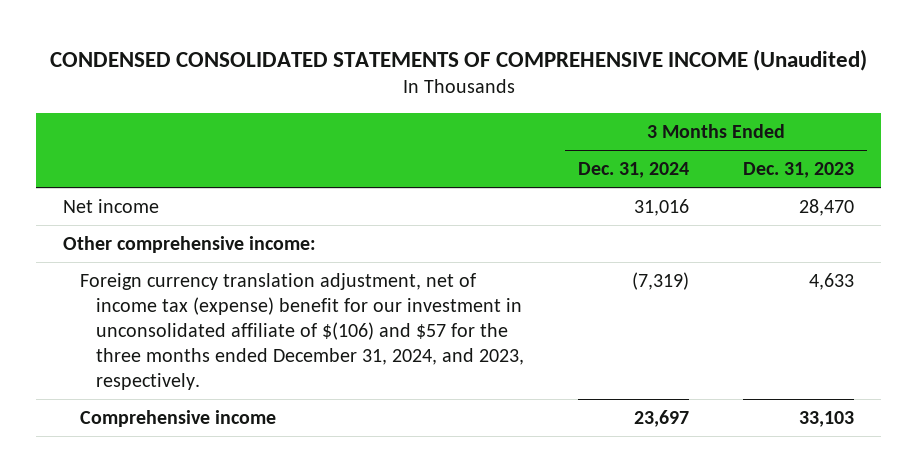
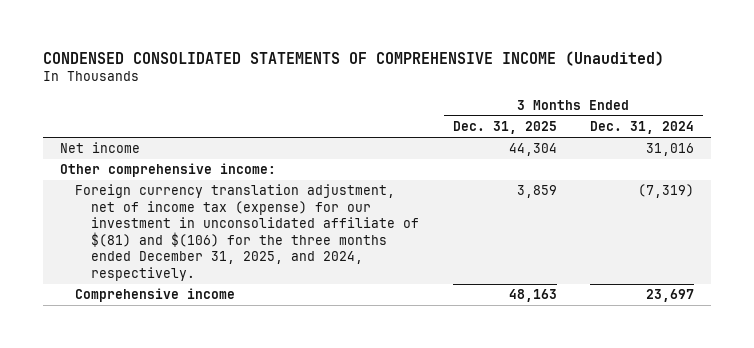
[742,162,854,179] Dec. 31, 2023 -> none
none -> [452,121,557,135] Dec. 31, 2025
[79,272,525,391] Foreign currency translation adjustment, net of income tax (expense) benefit for our investment in unconsolidated affiliate of $(106) and $57 for the three months ended December 31, 2024, and 2023, respectively. -> [75,184,420,281] Foreign currency translation adjustment, net of income tax (expense) for our investment in unconsolidated affiliate of $(81) and $(106) for the three months ended December 31, 2025, and 2024, respectively.

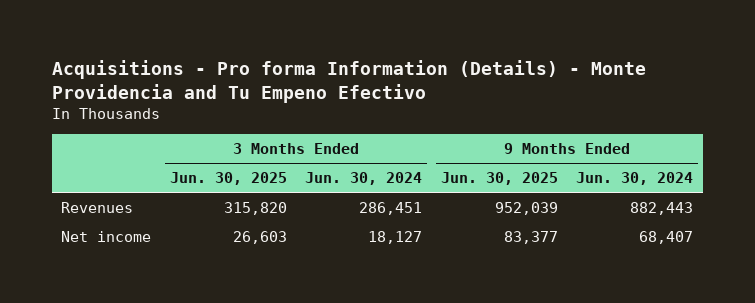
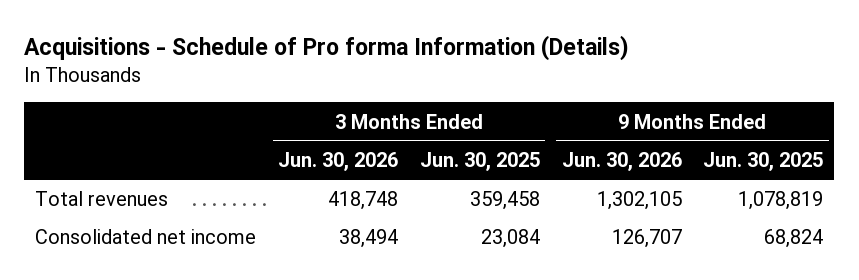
[52,60,647,103] Acquisitions - Pro forma Information (Details) - Monte Providencia and Tu Empeno Efectivo -> [24,35,630,62] Acquisitions - Schedule of Pro forma Information (Details)
[305,172,423,186] Jun. 30, 2024 -> none
[576,172,694,186] Jun. 30, 2024 -> none
none -> [278,151,399,171] Jun. 30, 2026
none -> [561,151,682,171] Jun. 30, 2026
[61,202,134,214] Revenues -> [35,191,169,207] Total revenues
[223,202,287,216] 315,820 -> [469,191,540,211] 359,458
[494,202,558,216] 952,039 -> [738,191,824,211] 1,078,819
[61,231,152,243] Net income -> [35,229,257,245] Consolidated net income
[232,231,287,245] 26,603 -> [480,229,540,249] 23,084
[503,231,558,245] 83,377 -> [764,229,824,249] 68,824

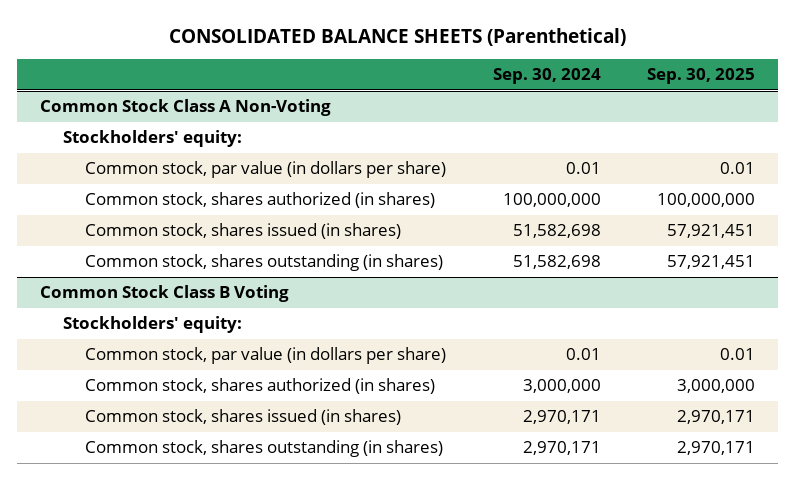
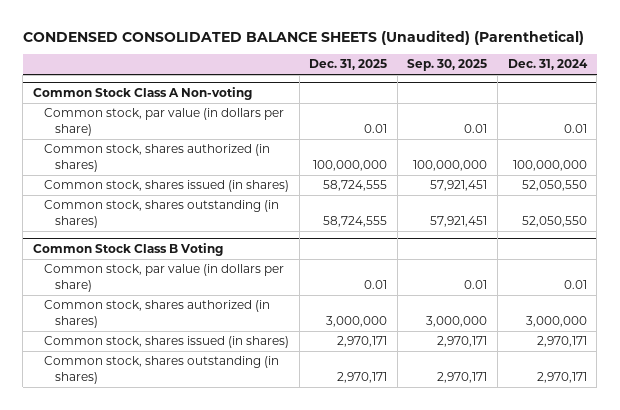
[169,27,627,46] CONSOLIDATED BALANCE SHEETS (Parenthetical) -> [22,29,584,45] CONDENSED CONSOLIDATED BALANCE SHEETS (Unaudited) (Parenthetical)
[492,68,601,85] Sep. 30, 2024 -> none
none -> [309,59,388,71] Dec. 31, 2025
none -> [507,59,588,71] Dec. 31, 2024
[62,130,242,148] Stockholders' equity: -> none
[39,99,331,117] Common Stock Class A Non-Voting -> [32,87,252,101] Common Stock Class A Non-voting
[62,316,242,334] Stockholders' equity: -> none

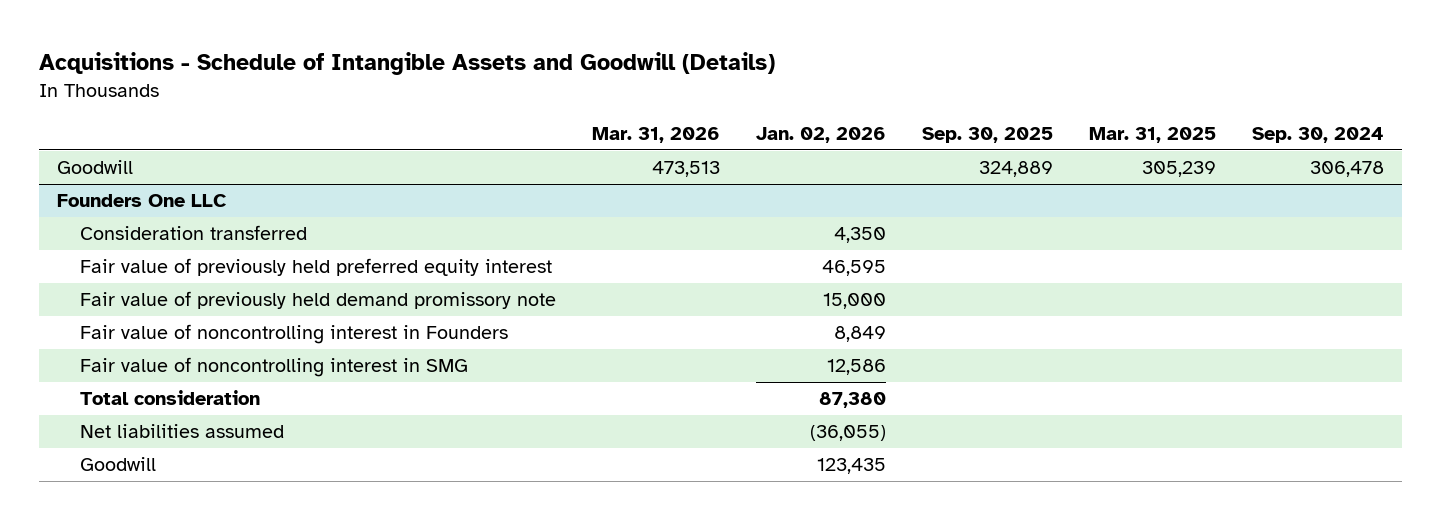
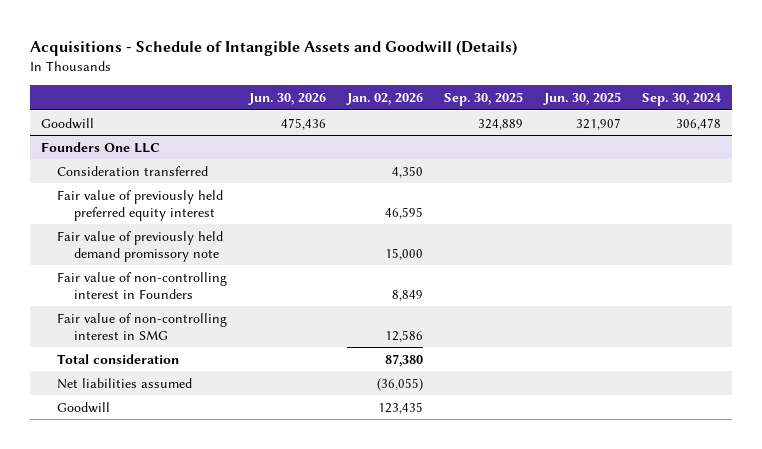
[591,127,720,144] Mar. 31, 2026 -> none
[1088,127,1216,144] Mar. 31, 2025 -> none
none -> [247,93,326,106] Jun. 30, 2026
none -> [542,92,621,106] Jun. 30, 2025
[79,324,508,345] Fair value of noncontrolling interest in Founders -> [57,271,228,299] Fair value of non-controlling interest in Founders
[79,357,468,378] Fair value of noncontrolling interest in SMG -> [57,312,228,340] Fair value of non-controlling interest in SMG

